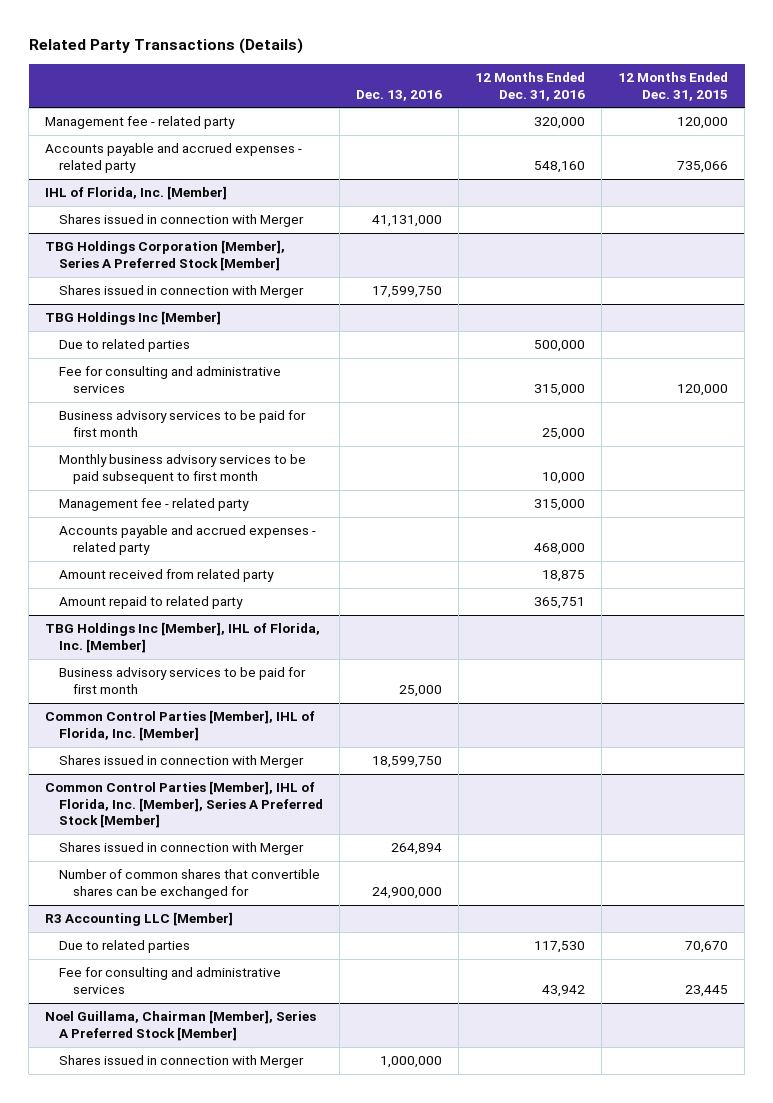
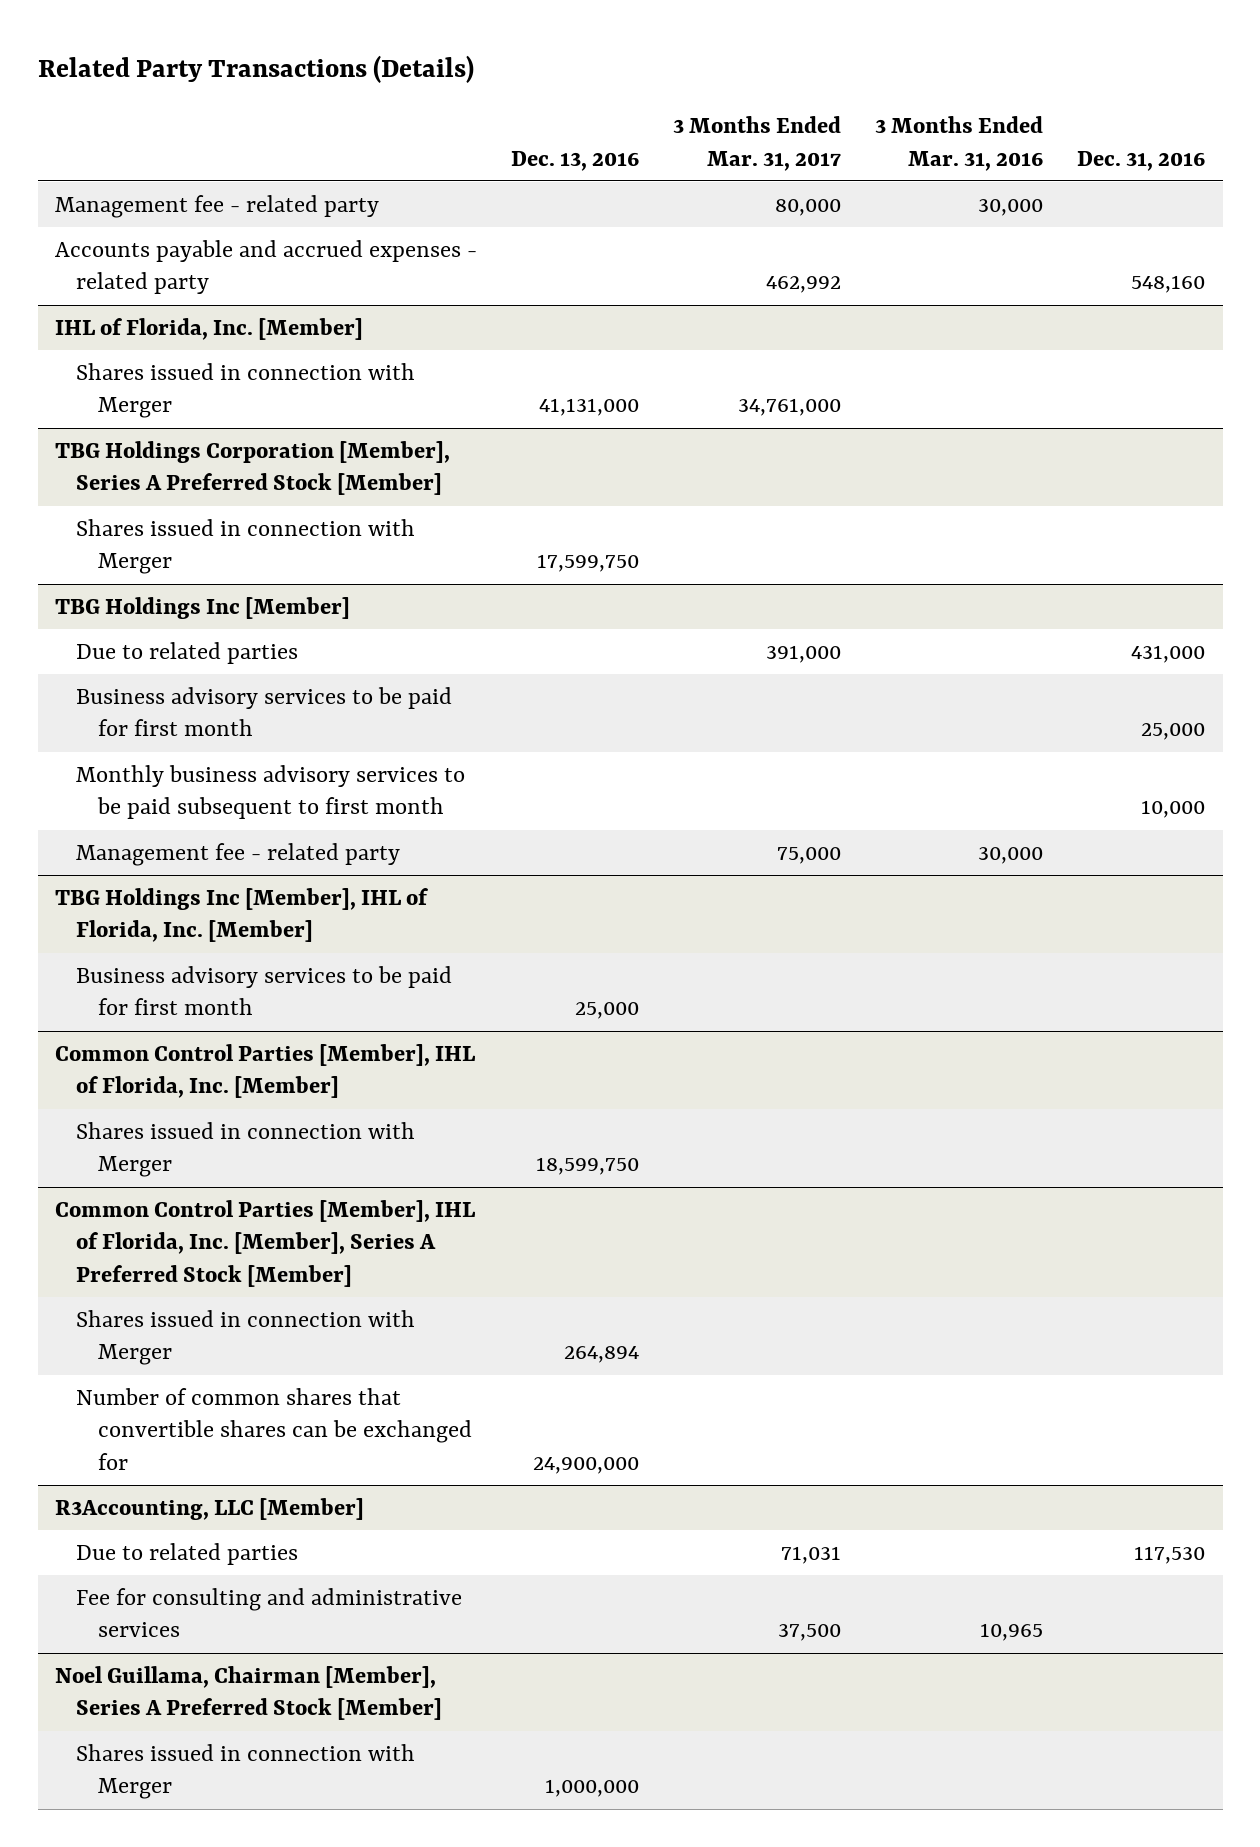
[474,72,585,101] 12 Months Ended Dec. 31, 2016 -> none
[617,72,728,101] 12 Months Ended Dec. 31, 2015 -> none
none -> [673,116,842,171] 3 Months Ended Mar. 31, 2017
none -> [875,116,1044,171] 3 Months Ended Mar. 31, 2016
none -> [1077,150,1206,171] Dec. 31, 2016
[58,366,281,393] Fee for consulting and administrative services -> none
[58,525,316,555] Accounts payable and accrued expenses - related party -> none
[58,569,274,583] Amount received from related party -> none
[58,596,243,610] Amount repaid to related party -> none
[45,912,234,927] R3 Accounting LLC [Member] -> [54,1497,364,1520] R3Accounting, LLC [Member]

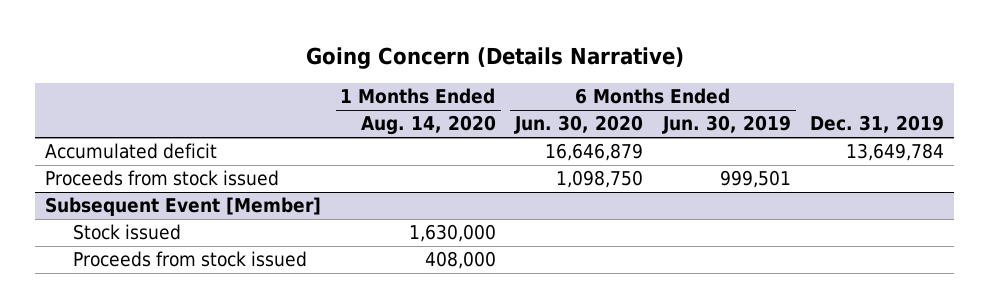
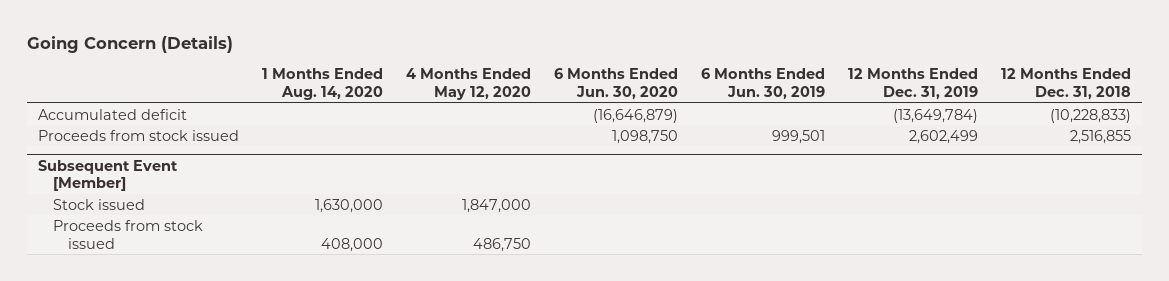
[305,47,684,70] Going Concern (Details Narrative) -> [26,36,233,54] Going Concern (Details)
[810,115,945,134] Dec. 31, 2019 -> none
none -> [406,68,532,101] 4 Months Ended May 12, 2020
none -> [847,68,978,100] 12 Months Ended Dec. 31, 2019
none -> [1000,68,1131,100] 12 Months Ended Dec. 31, 2018
[545,143,644,162] 16,646,879 -> [593,108,679,123] (16,646,879)

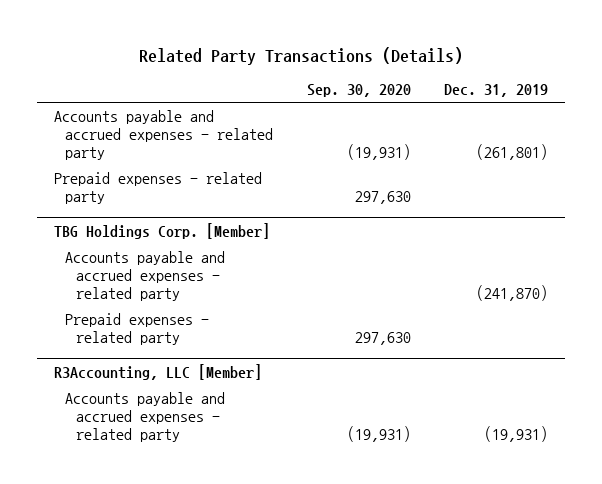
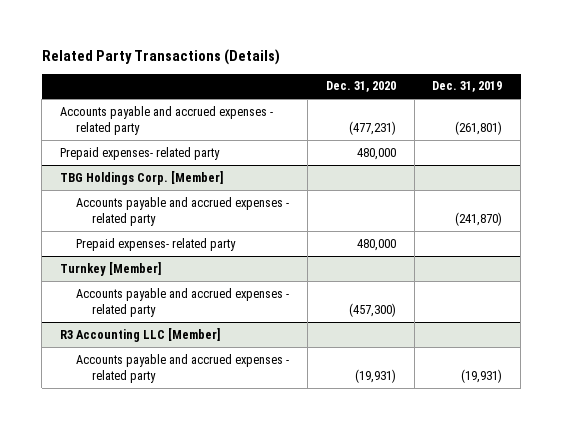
[306,84,411,98] Sep. 30, 2020 -> none
none -> [325,81,396,93] Dec. 31, 2020
[54,171,263,204] Prepaid expenses - related party -> [60,146,221,160] Prepaid expenses- related party
[65,312,210,345] Prepaid expenses - related party -> [76,237,237,251] Prepaid expenses- related party
none -> [60,261,162,276] Turnkey [Member]
none -> [76,287,290,317] Accounts payable and accrued expenses - related party
[54,363,263,380] R3Accounting, LLC [Member] -> [60,327,221,342] R3 Accounting LLC [Member]

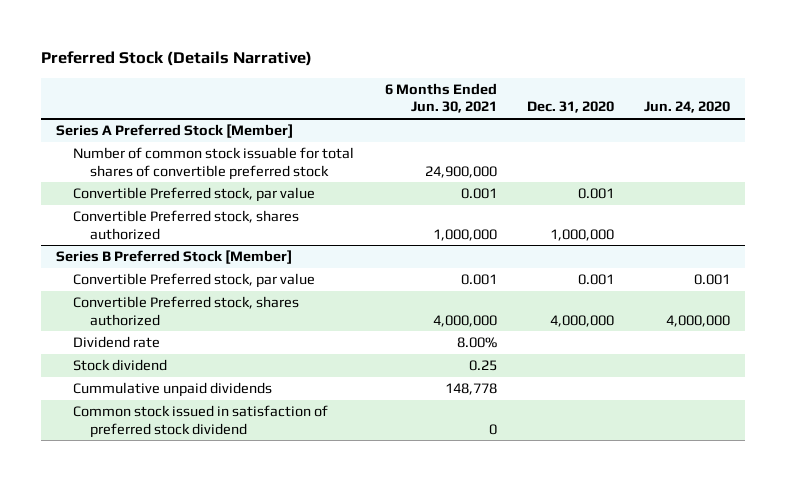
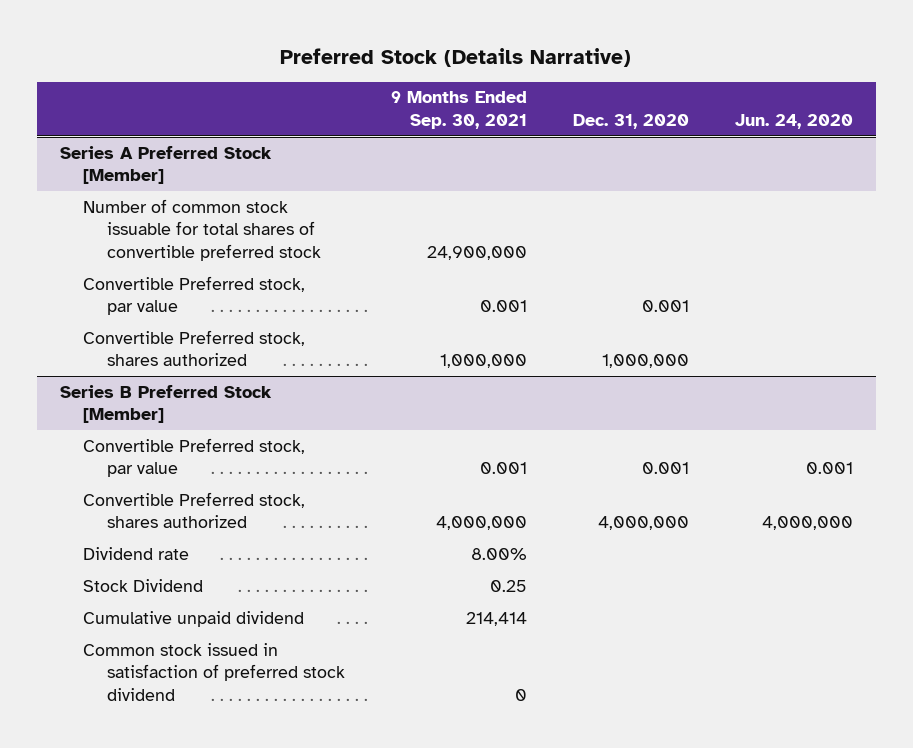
[384,82,497,114] 6 Months Ended Jun. 30, 2021 -> none
none -> [391,91,528,129] 9 Months Ended Sep. 30, 2021
[73,358,168,371] Stock dividend -> [83,578,204,592] Stock Dividend
[73,381,273,397] Cummulative unpaid dividends -> [83,610,305,627] Cumulative unpaid dividend

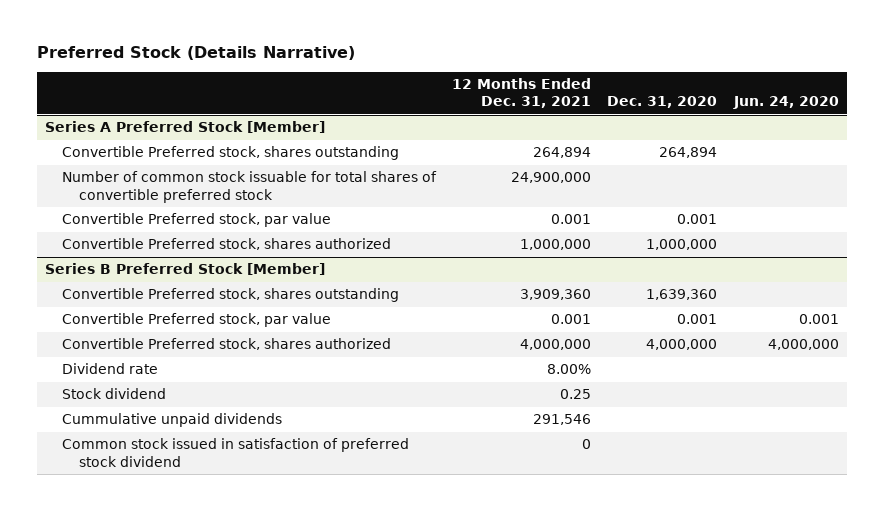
[391,91,528,129] 9 Months Ended Sep. 30, 2021 -> none
none -> [452,77,592,109] 12 Months Ended Dec. 31, 2021
none -> [61,146,399,161] Convertible Preferred stock, shares outstanding
none -> [61,288,399,303] Convertible Preferred stock, shares outstanding
[83,578,204,592] Stock Dividend -> [61,388,166,400] Stock dividend
[83,610,305,627] Cumulative unpaid dividend -> [61,413,282,428] Cummulative unpaid dividends

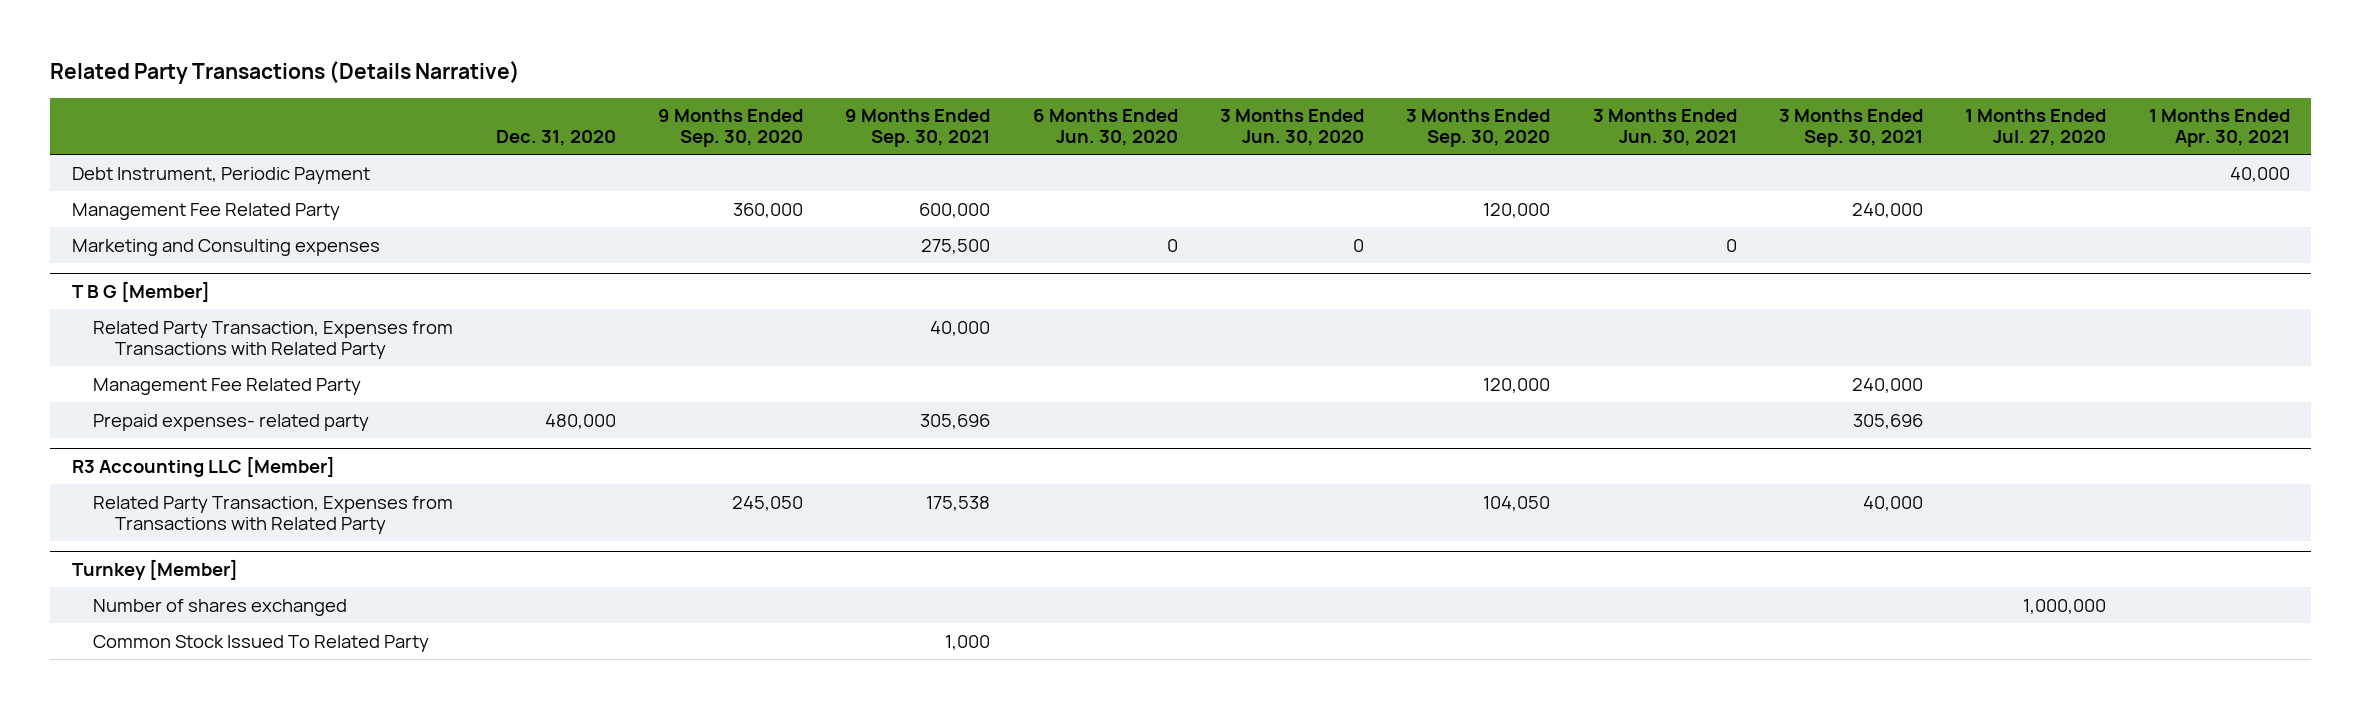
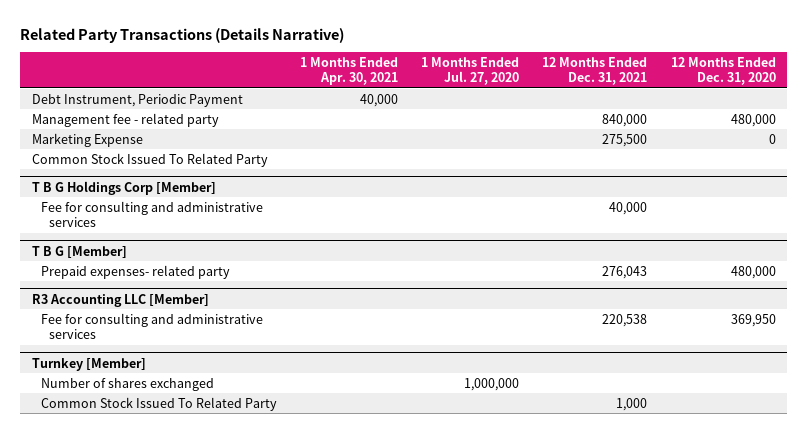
[495,130,616,147] Dec. 31, 2020 -> none
[657,109,803,148] 9 Months Ended Sep. 30, 2020 -> none
[845,109,991,148] 9 Months Ended Sep. 30, 2021 -> none
[1032,109,1178,147] 6 Months Ended Jun. 30, 2020 -> none
[1219,109,1364,147] 3 Months Ended Jun. 30, 2020 -> none
[1406,109,1551,148] 3 Months Ended Sep. 30, 2020 -> none
[1592,109,1737,147] 3 Months Ended Jun. 30, 2021 -> none
[1778,109,1923,148] 3 Months Ended Sep. 30, 2021 -> none
none -> [542,56,648,86] 12 Months Ended Dec. 31, 2021
none -> [670,56,776,86] 12 Months Ended Dec. 31, 2020
[71,202,340,220] Management Fee Related Party -> [31,112,219,127] Management fee - related party
[71,238,380,256] Marketing and Consulting expenses -> [31,132,143,147] Marketing Expense
none -> [31,152,268,167] Common Stock Issued To Related Party
none -> [31,180,216,195] T B G Holdings Corp [Member]
none -> [40,200,263,228] Fee for consulting and administrative services
[93,320,454,359] Related Party Transaction, Expenses from Transactions with Related Party -> none
[93,377,362,395] Management Fee Related Party -> none
[93,495,454,534] Related Party Transaction, Expenses from Transactions with Related Party -> [40,312,263,340] Fee for consulting and administrative services

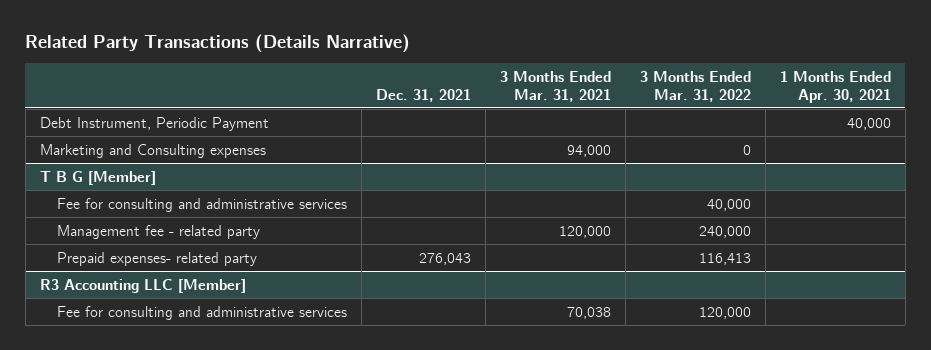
[421,56,520,86] 1 Months Ended Jul. 27, 2020 -> none
[542,56,648,86] 12 Months Ended Dec. 31, 2021 -> none
[670,56,776,86] 12 Months Ended Dec. 31, 2020 -> none
none -> [375,88,471,102] Dec. 31, 2021
none -> [499,71,611,102] 3 Months Ended Mar. 31, 2021
none -> [639,71,751,102] 3 Months Ended Mar. 31, 2022
[31,112,219,127] Management fee - related party -> none
[31,152,268,167] Common Stock Issued To Related Party -> none
[31,180,216,195] T B G Holdings Corp [Member] -> none
[40,200,263,228] Fee for consulting and administrative services -> none
[31,132,143,147] Marketing Expense -> [39,143,266,158] Marketing and Consulting expenses
none -> [56,197,347,212] Fee for consulting and administrative services
none -> [56,224,260,239] Management fee - related party
[31,357,146,371] Turnkey [Member] -> none
[40,377,214,391] Number of shares exchanged -> none
[40,396,277,411] Common Stock Issued To Related Party -> none

